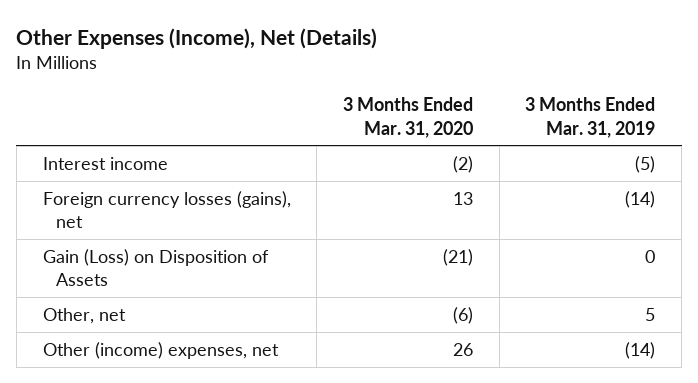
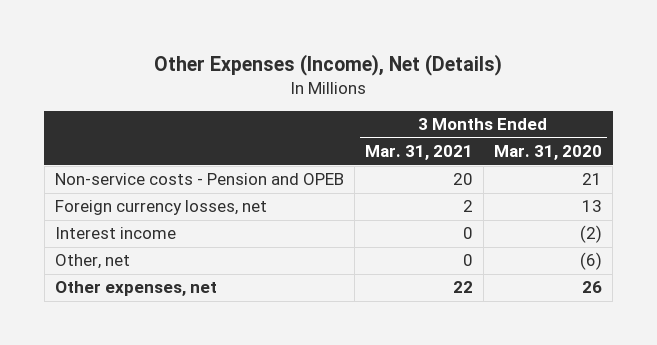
[525,97,656,138] 3 Months Ended Mar. 31, 2019 -> none
none -> [364,145,473,161] Mar. 31, 2021
none -> [54,173,344,186] Non-service costs - Pension and OPEB
none -> [54,200,267,216] Foreign currency losses, net
[42,190,291,229] Foreign currency losses (gains), net -> none
[42,248,269,287] Gain (Loss) on Disposition of Assets -> none
[42,341,279,359] Other (income) expenses, net -> [54,281,217,297] Other expenses, net

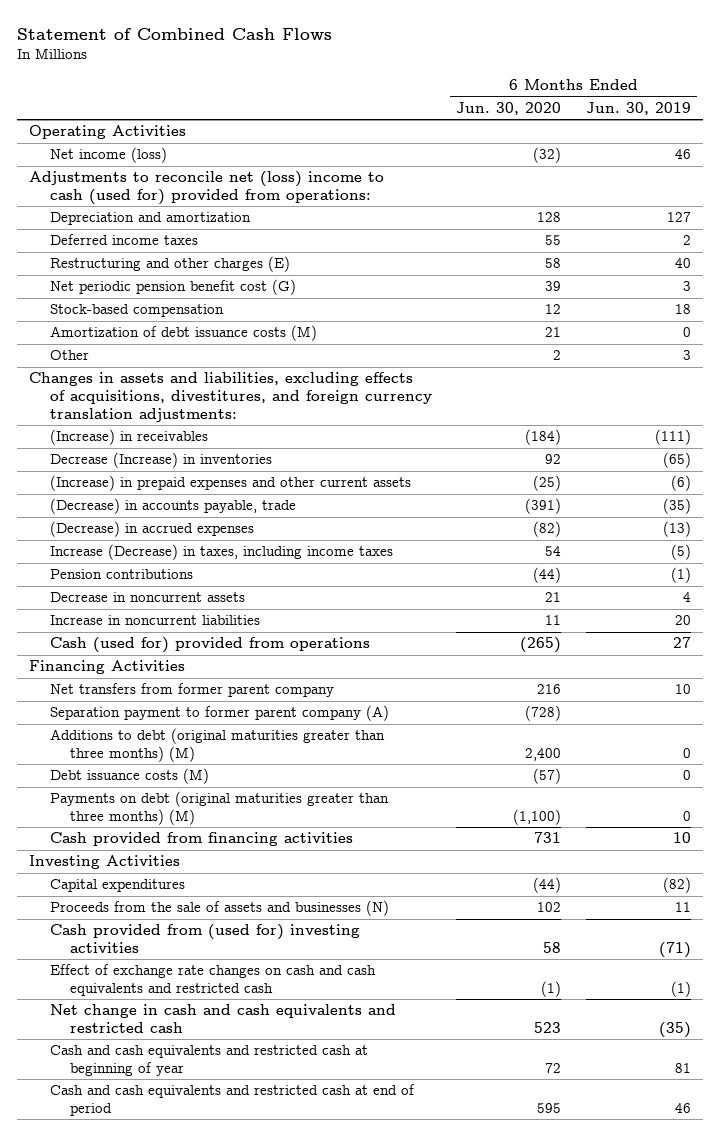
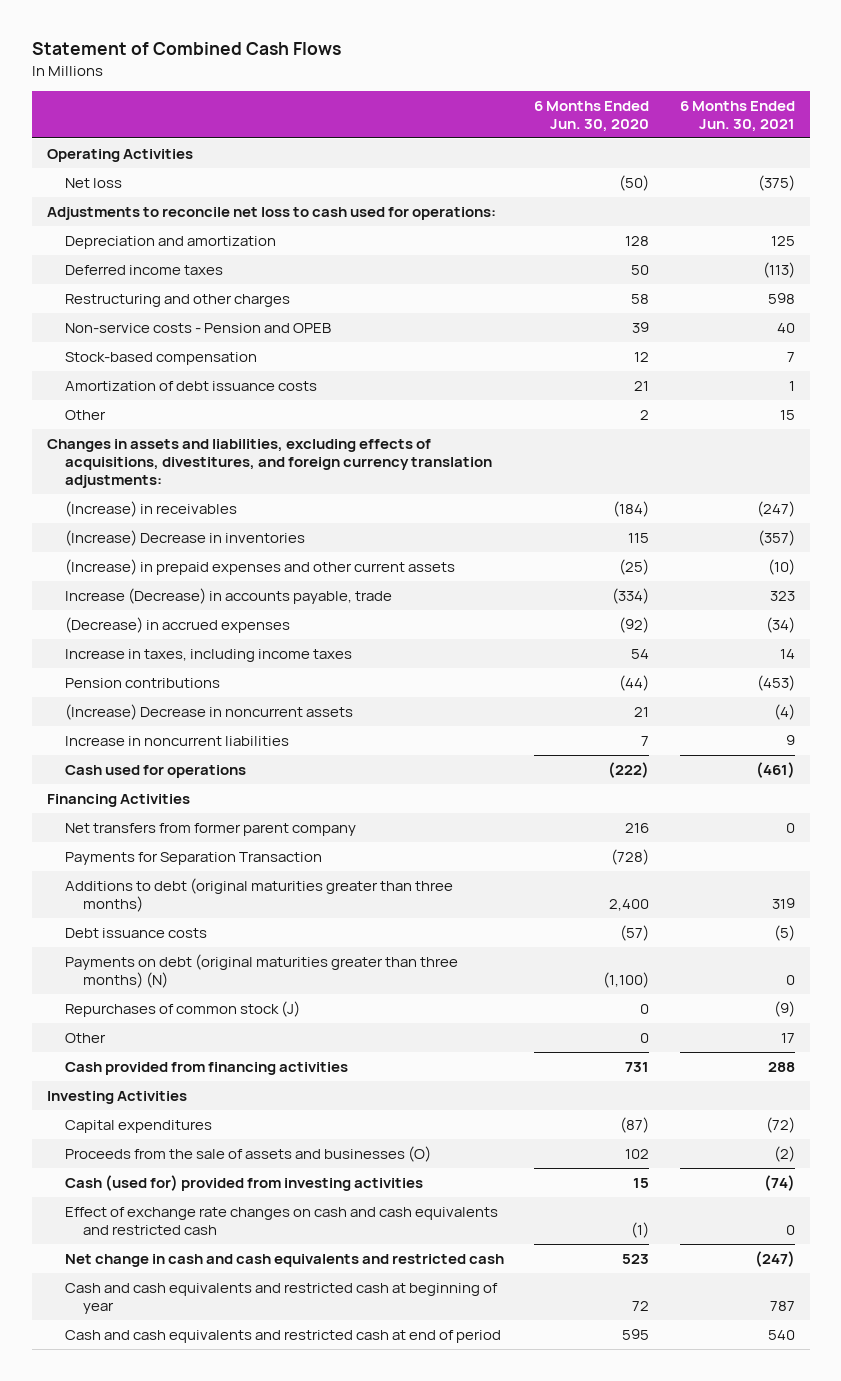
[585,102,691,116] Jun. 30, 2019 -> none
none -> [679,100,795,132] 6 Months Ended Jun. 30, 2021
[49,147,167,164] Net income (loss) -> [65,177,123,188] Net loss
[533,147,562,164] (32) -> [619,174,650,191] (50)
[29,171,385,206] Adjustments to reconcile net (loss) income to cash (used for) provided from operations: -> [46,206,496,220] Adjustments to reconcile net loss to cash used for operations:
[49,279,296,296] Net periodic pension benefit cost (G) -> none
[545,235,562,246] 55 -> [631,264,650,275] 50
[49,256,290,273] Restructuring and other charges (E) -> [65,293,291,307] Restructuring and other charges
none -> [65,322,332,333] Non-service costs - Pension and OPEB
[49,325,317,342] Amortization of debt issuance costs (M) -> [65,380,318,391] Amortization of debt issuance costs
[49,452,272,469] Decrease (Increase) in inventories -> [65,529,306,546] (Increase) Decrease in inventories
[545,454,562,465] 92 -> [628,532,650,543] 115
[49,498,296,515] (Decrease) in accounts payable, trade -> [65,587,393,604] Increase (Decrease) in accounts payable, trade
[525,498,562,515] (391) -> [612,587,650,604] (334)
[533,521,562,538] (82) -> [619,616,650,633] (92)
[49,544,393,561] Increase (Decrease) in taxes, including income taxes -> [65,648,353,662] Increase in taxes, including income taxes
[49,592,245,603] Decrease in noncurrent assets -> [65,703,354,720] (Increase) Decrease in noncurrent assets
[545,615,562,626] 11 -> [641,735,650,746] 7
[49,637,370,654] Cash (used for) provided from operations -> [65,764,247,778] Cash used for operations
[520,637,562,654] (265) -> [608,761,650,778] (222)
[49,705,389,722] Separation payment to former parent company (A) -> [65,851,323,865] Payments for Separation Transaction
[49,728,385,763] Additions to debt (original maturities greater than three months) (M) -> [65,877,454,913] Additions to debt (original maturities greater than three months)
[49,768,209,785] Debt issuance costs (M) -> [65,927,208,938] Debt issuance costs
[49,791,389,826] Payments on debt (original maturities greater than three months) (M) -> [65,953,459,989] Payments on debt (original maturities greater than three months) (N)
none -> [65,1000,301,1017] Repurchases of common stock (J)
none -> [65,1032,107,1043] Other
[533,877,562,894] (44) -> [620,1116,650,1133] (87)
[49,900,389,917] Proceeds from the sale of assets and businesses (N) -> [65,1145,432,1162] Proceeds from the sale of assets and businesses (O)
[49,924,360,954] Cash provided from (used for) investing activities -> [65,1174,424,1191] Cash (used for) provided from investing activities
[543,942,562,954] 58 -> [633,1177,650,1188] 15

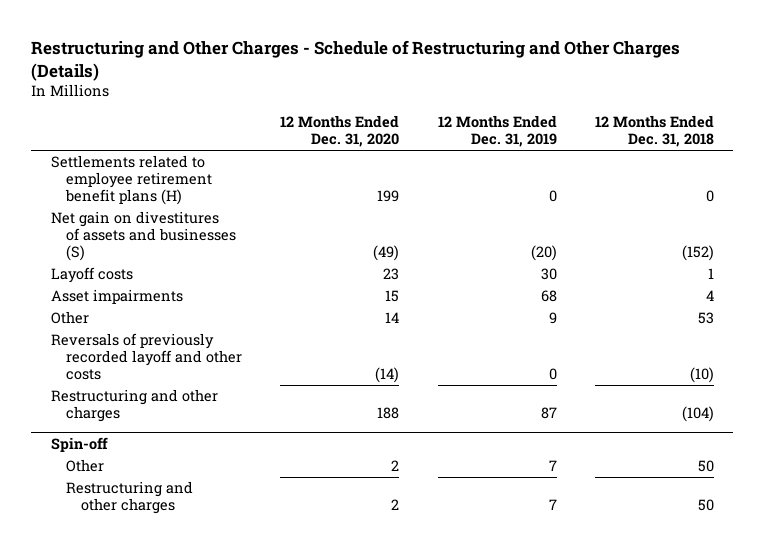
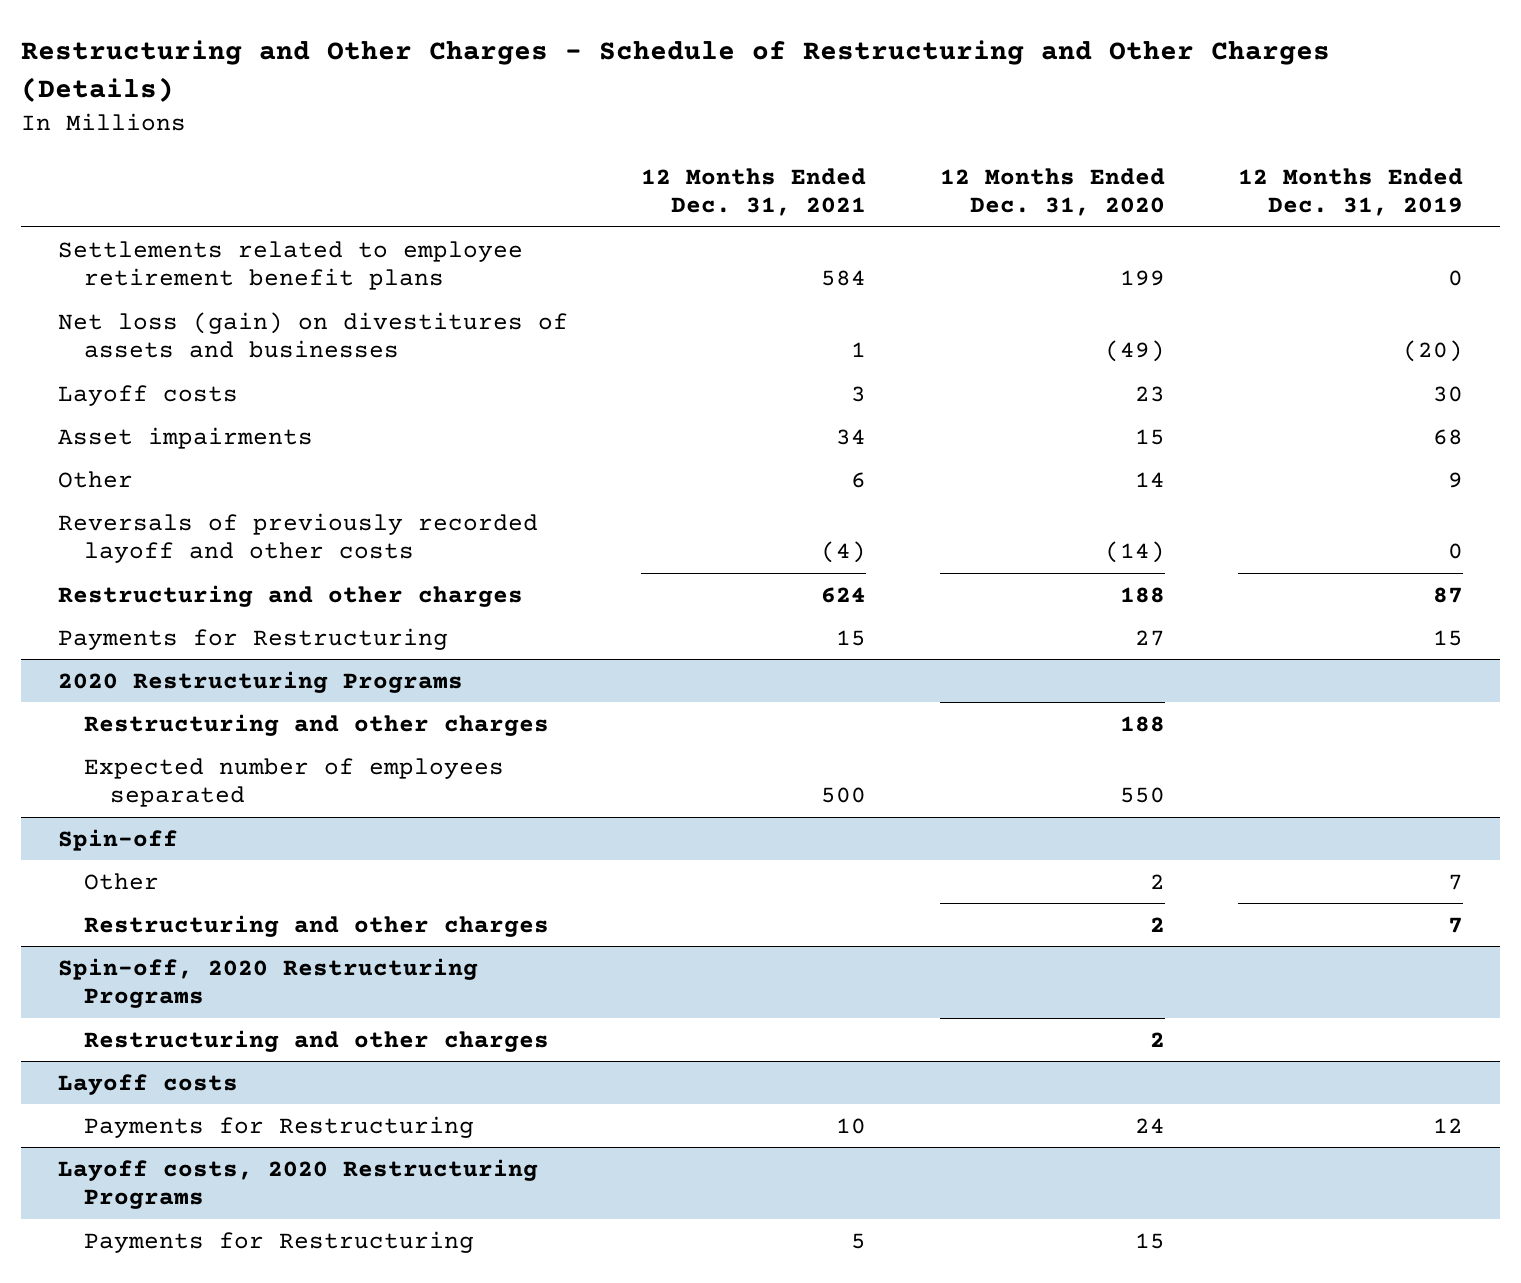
[595,115,715,148] 12 Months Ended Dec. 31, 2018 -> none
none -> [641,167,867,217] 12 Months Ended Dec. 31, 2021
[50,155,212,206] Settlements related to employee retirement benefit plans (H) -> [57,240,523,291] Settlements related to employee retirement benefit plans
[50,211,236,262] Net gain on divestitures of assets and businesses (S) -> [57,311,568,359] Net loss (gain) on divestitures of assets and businesses
none -> [57,627,448,650] Payments for Restructuring
none -> [57,670,463,693] 2020 Restructuring Programs
none -> [83,713,549,736] Restructuring and other charges
none -> [83,757,504,808] Expected number of employees separated
none -> [57,957,478,1009] Spin-off, 2020 Restructuring Programs
none -> [83,1029,549,1052] Restructuring and other charges
none -> [57,1073,238,1095] Layoff costs
none -> [83,1115,474,1138] Payments for Restructuring
none -> [57,1158,538,1210] Layoff costs, 2020 Restructuring Programs
none -> [83,1230,474,1253] Payments for Restructuring

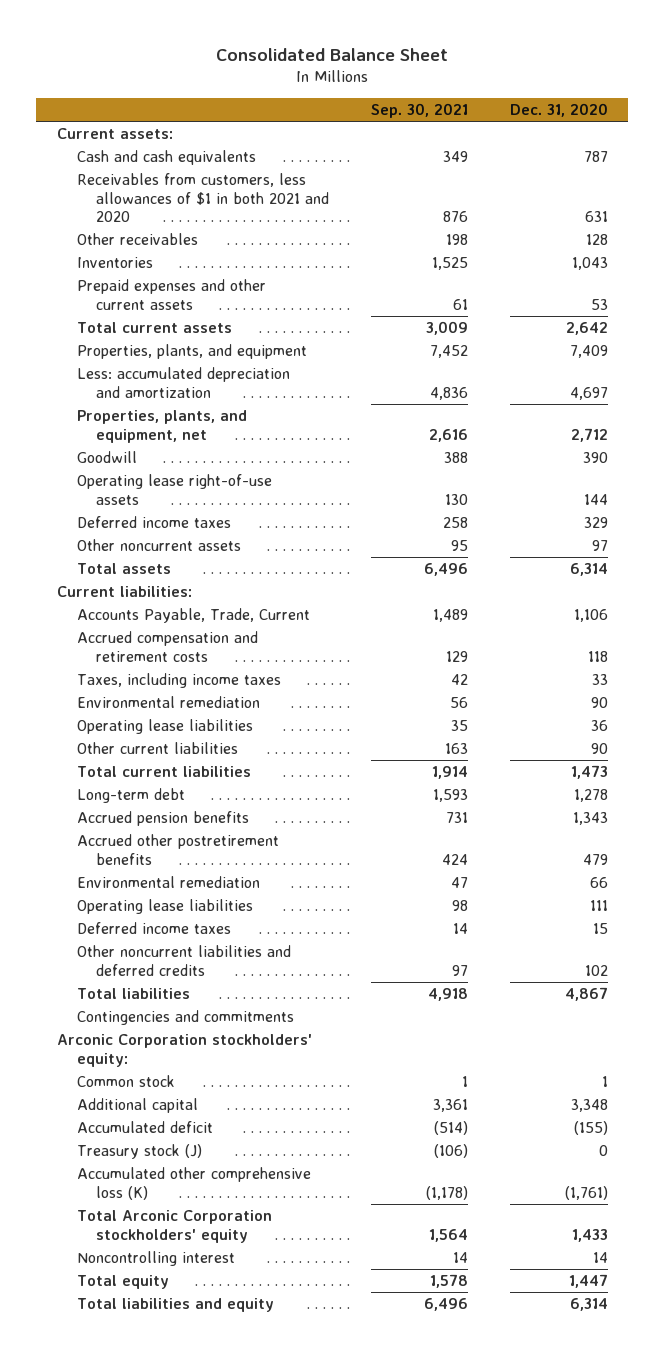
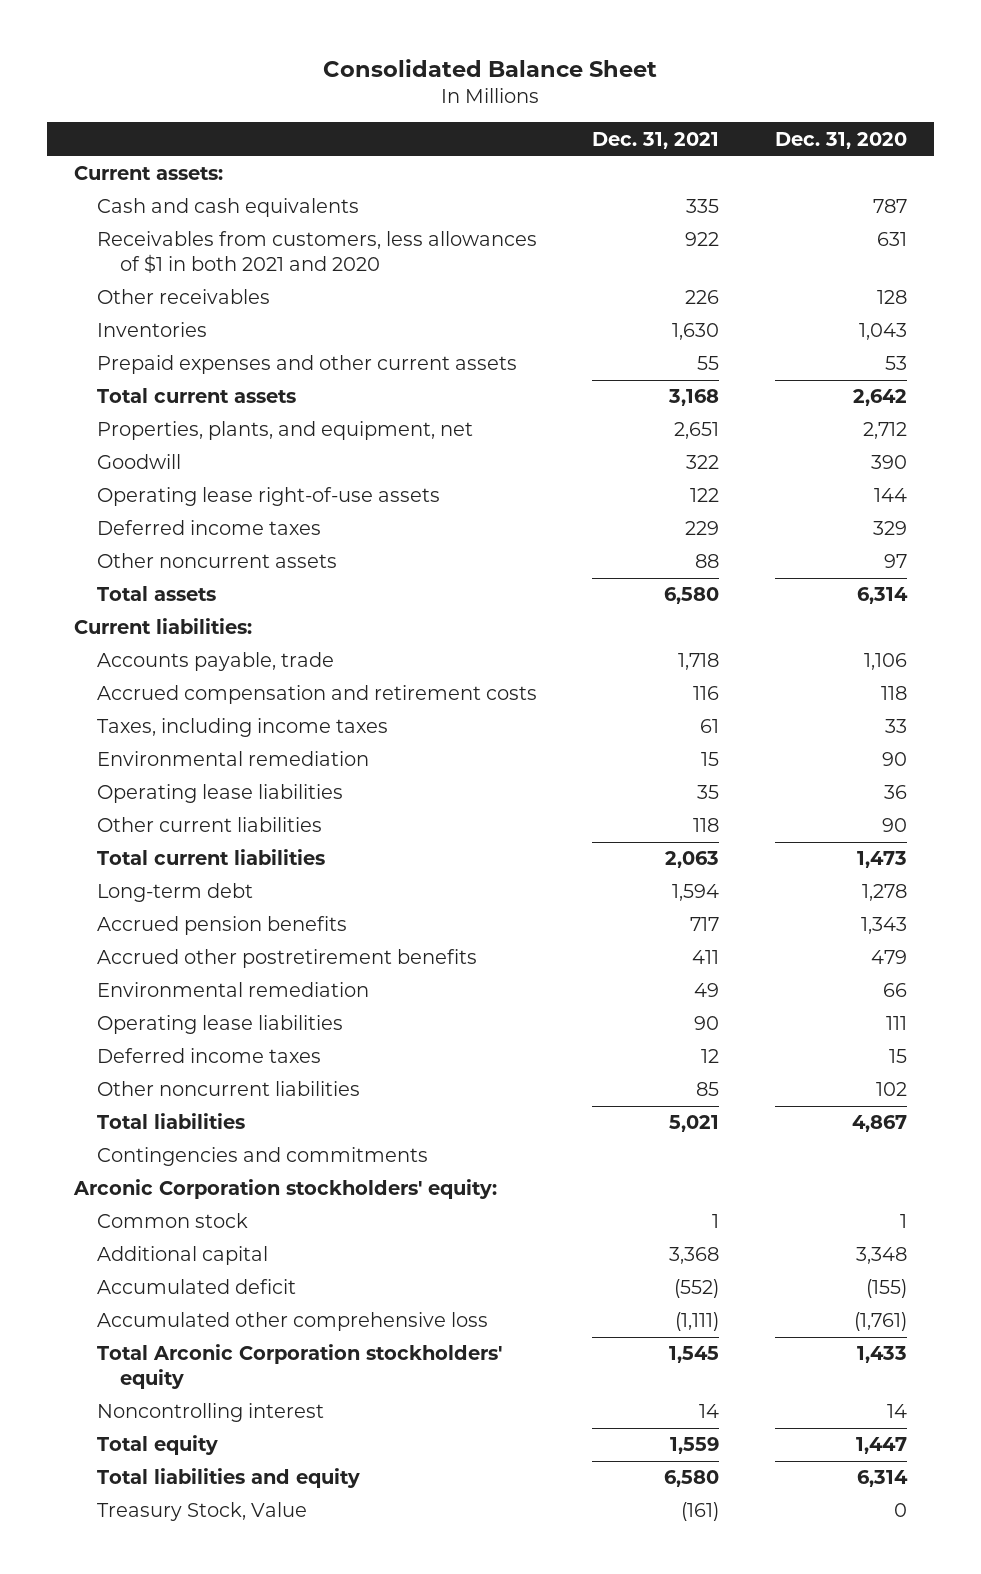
[370,103,468,119] Sep. 30, 2021 -> none
none -> [592,131,720,149] Dec. 31, 2021
[76,344,307,360] Properties, plants, and equipment -> none
[76,367,290,398] Less: accumulated depreciation and amortization -> none
[76,608,310,624] Accounts Payable, Trade, Current -> [97,652,335,672] Accounts payable, trade
[76,945,291,976] Other noncurrent liabilities and deferred credits -> [97,1081,361,1097] Other noncurrent liabilities
[76,1144,202,1160] Treasury stock (J) -> none
[76,1167,311,1200] Accumulated other comprehensive loss (K) -> [97,1312,489,1332] Accumulated other comprehensive loss
none -> [97,1502,308,1522] Treasury Stock, Value

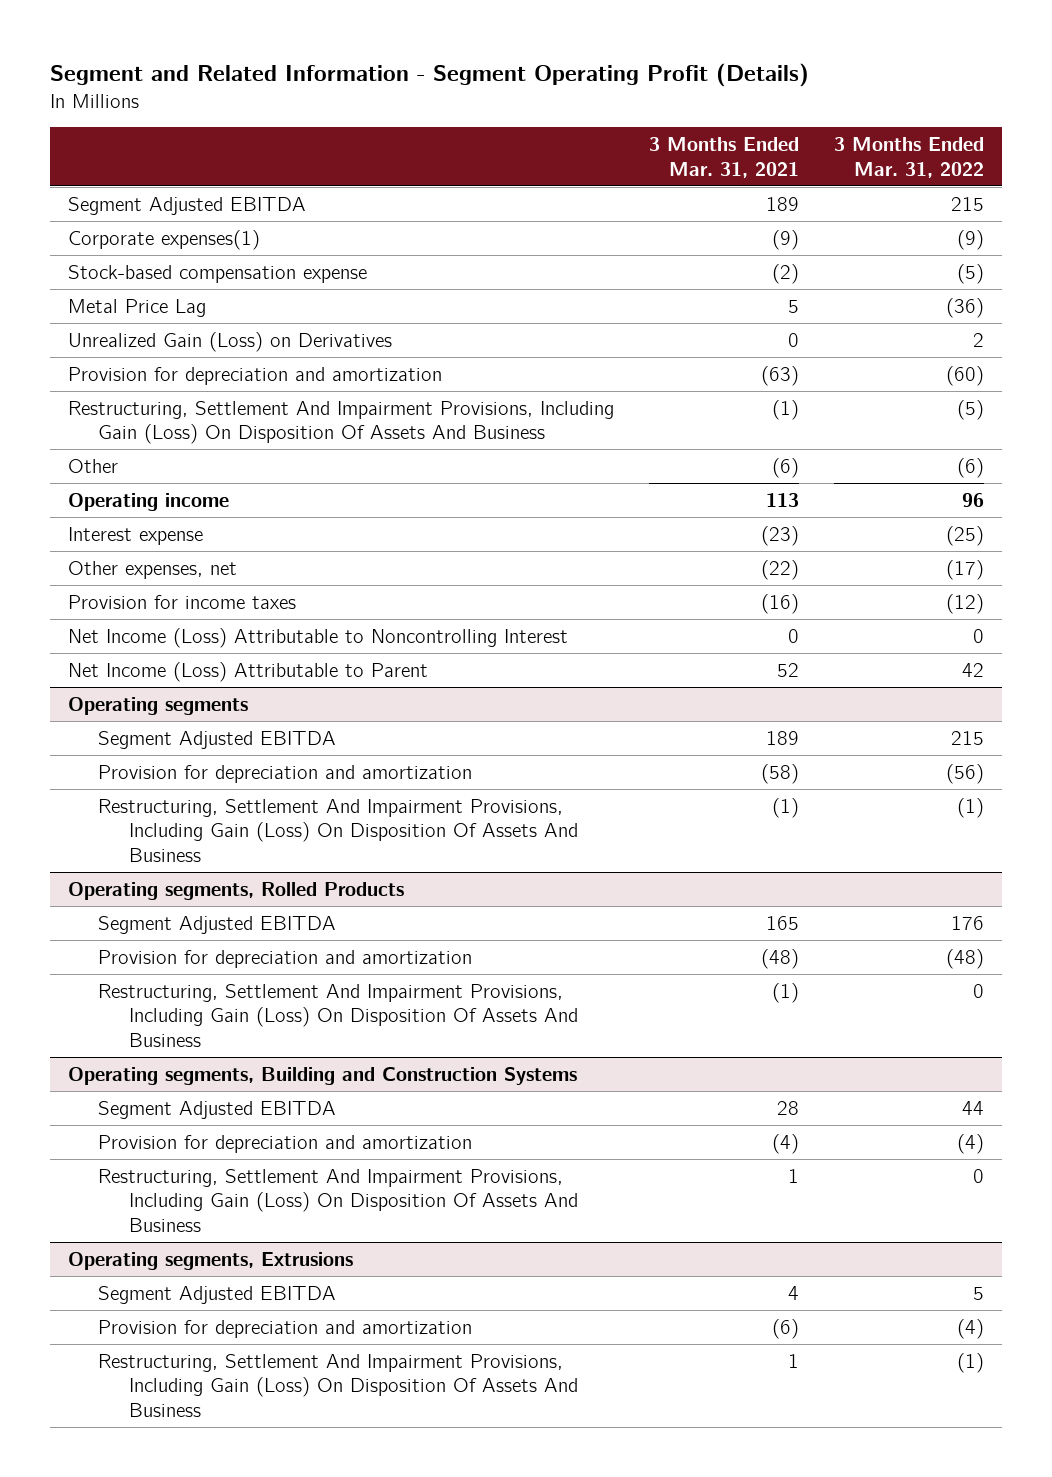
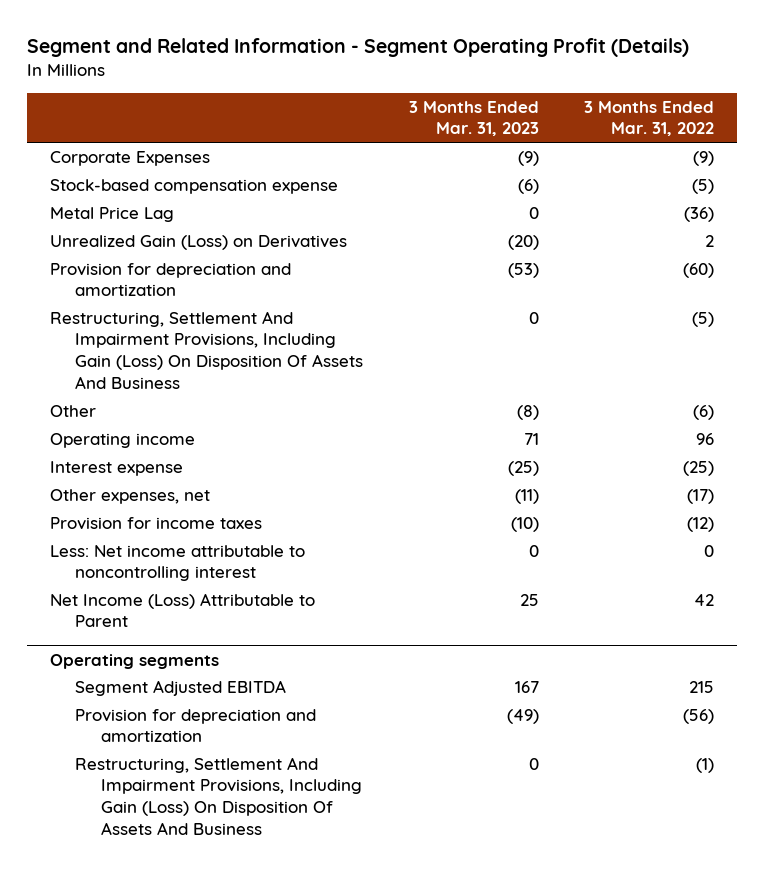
[649,136,800,178] 3 Months Ended Mar. 31, 2021 -> none
none -> [408,100,539,137] 3 Months Ended Mar. 31, 2023
[68,196,307,215] Segment Adjusted EBITDA -> none
[68,229,261,250] Corporate expenses(1) -> [49,150,210,166] Corporate Expenses
[68,627,569,648] Net Income (Loss) Attributable to Noncontrolling Interest -> [49,544,305,582] Less: Net income attributable to noncontrolling interest
[68,881,405,900] Operating segments, Rolled Products -> none
[98,915,337,934] Segment Adjusted EBITDA -> none
[98,949,473,968] Provision for depreciation and amortization -> none
[98,983,578,1048] Restructuring, Settlement And Impairment Provisions, Including Gain (Loss) On Disposition Of Assets And Business -> none
[68,1066,578,1085] Operating segments, Building and Construction Systems -> none
[98,1100,337,1119] Segment Adjusted EBITDA -> none
[98,1134,473,1153] Provision for depreciation and amortization -> none
[98,1168,578,1233] Restructuring, Settlement And Impairment Provisions, Including Gain (Loss) On Disposition Of Assets And Business -> none
[68,1251,354,1270] Operating segments, Extrusions -> none
[98,1285,337,1304] Segment Adjusted EBITDA -> none
[98,1319,473,1338] Provision for depreciation and amortization -> none
[98,1353,578,1418] Restructuring, Settlement And Impairment Provisions, Including Gain (Loss) On Disposition Of Assets And Business -> none

